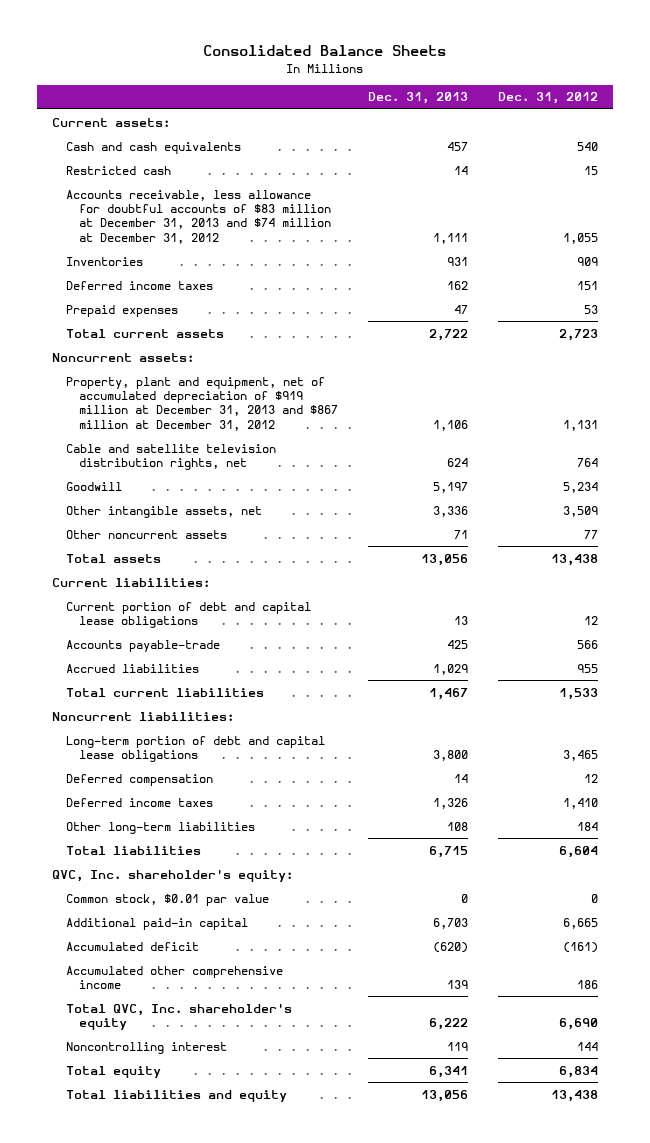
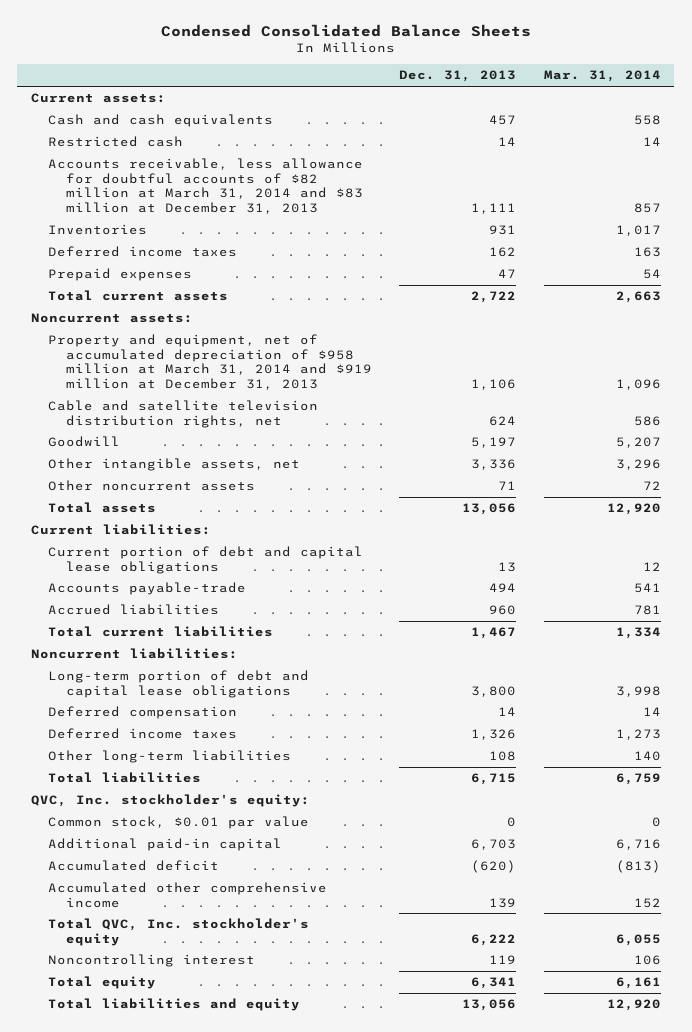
[203,45,447,57] Consolidated Balance Sheets -> [160,23,531,37] Condensed Consolidated Balance Sheets
[498,92,599,105] Dec. 31, 2012 -> none
none -> [543,70,661,83] Mar. 31, 2014
[65,189,332,244] Accounts receivable, less allowance for doubtful accounts of $83 million at December 31, 2013 and $74 million at December 31, 2012 -> [48,158,364,215] Accounts receivable, less allowance for doubtful accounts of $82 million at March 31, 2014 and $83 million at December 31, 2013
[65,376,339,431] Property, plant and equipment, net of accumulated depreciation of $919 million at December 31, 2013 and $867 million at December 31, 2012 -> [48,334,372,391] Property and equipment, net of accumulated depreciation of $958 million at March 31, 2014 and $919 million at December 31, 2013
[447,639,469,649] 425 -> [489,583,517,593] 494
[433,663,469,675] 1,029 -> [489,605,517,616] 960
[52,868,294,882] QVC, Inc. shareholder's equity: -> [30,794,310,808] QVC, Inc. stockholder's equity:
[65,1002,292,1030] Total QVC, Inc. shareholder's equity -> [48,918,310,946] Total QVC, Inc. stockholder's equity

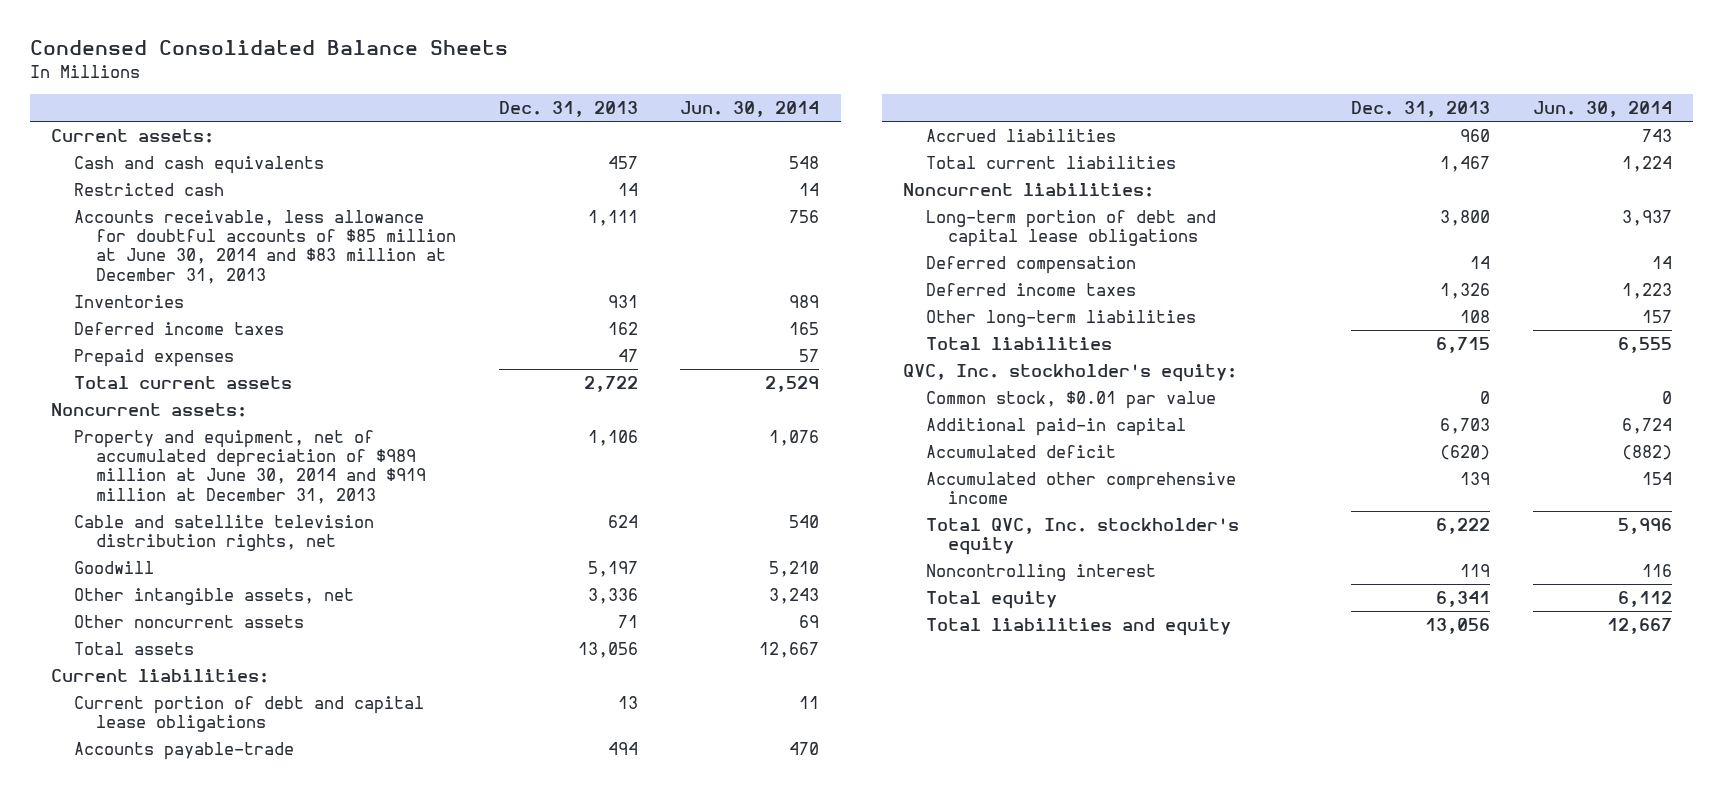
[543,70,661,83] Mar. 31, 2014 -> none
none -> [680,100,820,117] Jun. 30, 2014
[48,158,364,215] Accounts receivable, less allowance for doubtful accounts of $82 million at March 31, 2014 and $83 million at December 31, 2013 -> [73,209,457,284] Accounts receivable, less allowance for doubtful accounts of $85 million at June 30, 2014 and $83 million at December 31, 2013
[48,334,372,391] Property and equipment, net of accumulated depreciation of $958 million at March 31, 2014 and $919 million at December 31, 2013 -> [73,429,427,504] Property and equipment, net of accumulated depreciation of $989 million at June 30, 2014 and $919 million at December 31, 2013

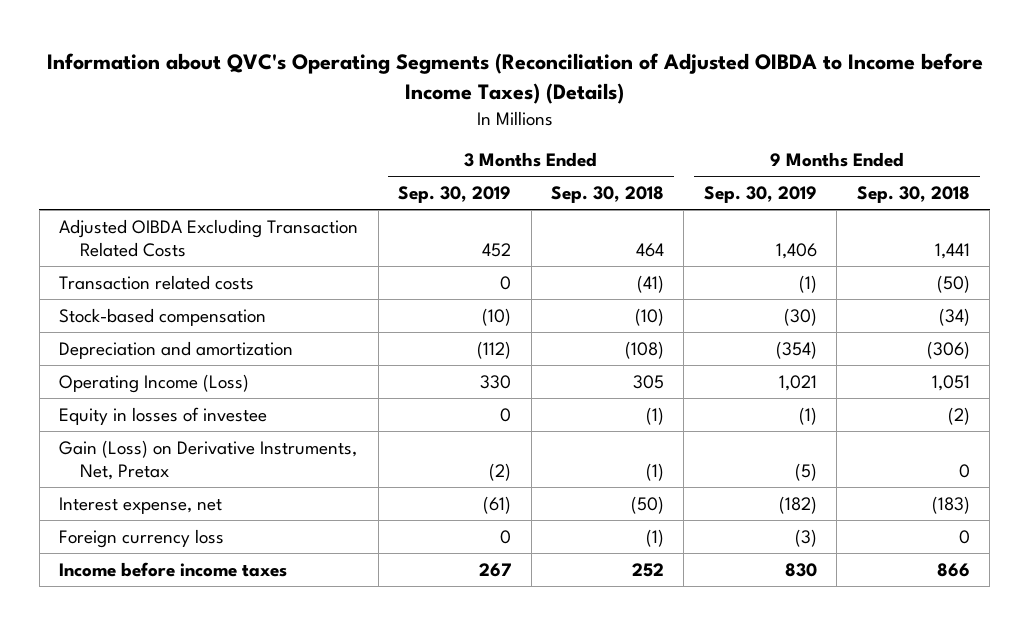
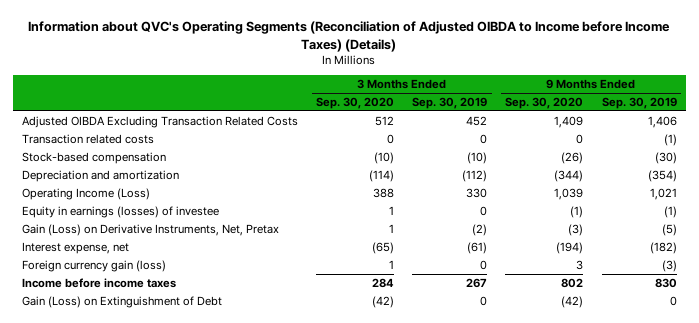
[551,186,665,204] Sep. 30, 2018 -> none
[856,186,970,204] Sep. 30, 2018 -> none
none -> [316,96,395,109] Sep. 30, 2020
none -> [505,96,584,109] Sep. 30, 2020
[59,406,268,425] Equity in losses of investee -> [22,205,220,218] Equity in earnings (losses) of investee
[59,528,225,548] Foreign currency loss -> [22,259,167,272] Foreign currency gain (loss)
none -> [22,295,223,308] Gain (Loss) on Extinguishment of Debt

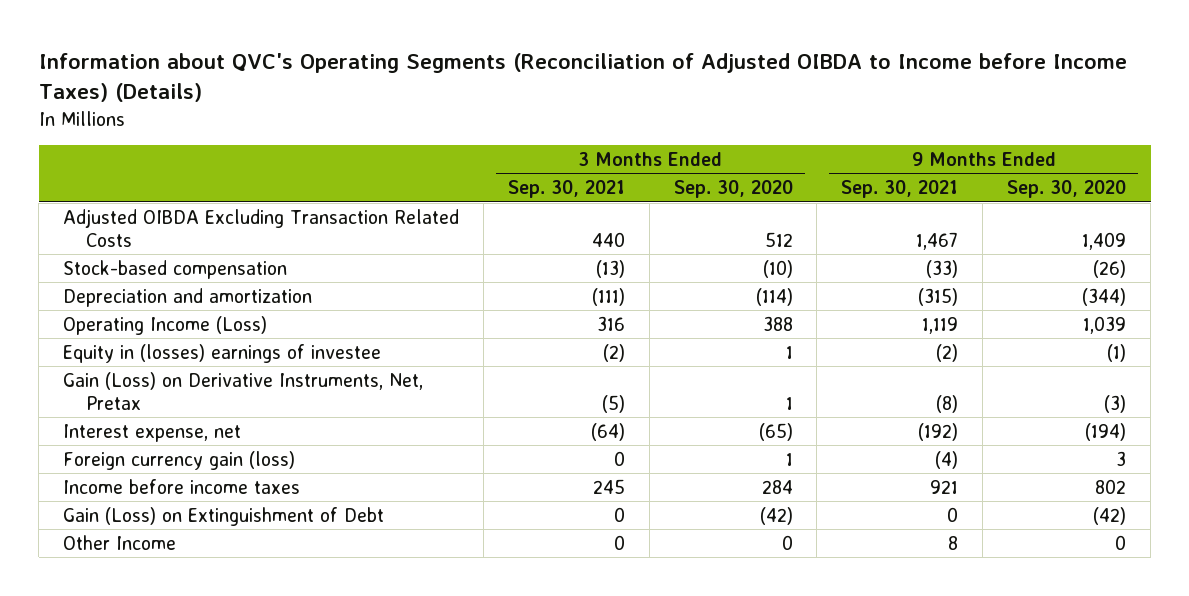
[412,96,488,109] Sep. 30, 2019 -> none
[601,96,677,109] Sep. 30, 2019 -> none
none -> [507,180,625,199] Sep. 30, 2021
none -> [841,180,959,199] Sep. 30, 2021
[22,133,155,144] Transaction related costs -> none
[22,205,220,218] Equity in earnings (losses) of investee -> [63,343,382,363] Equity in (losses) earnings of investee
none -> [63,534,177,550] Other Income

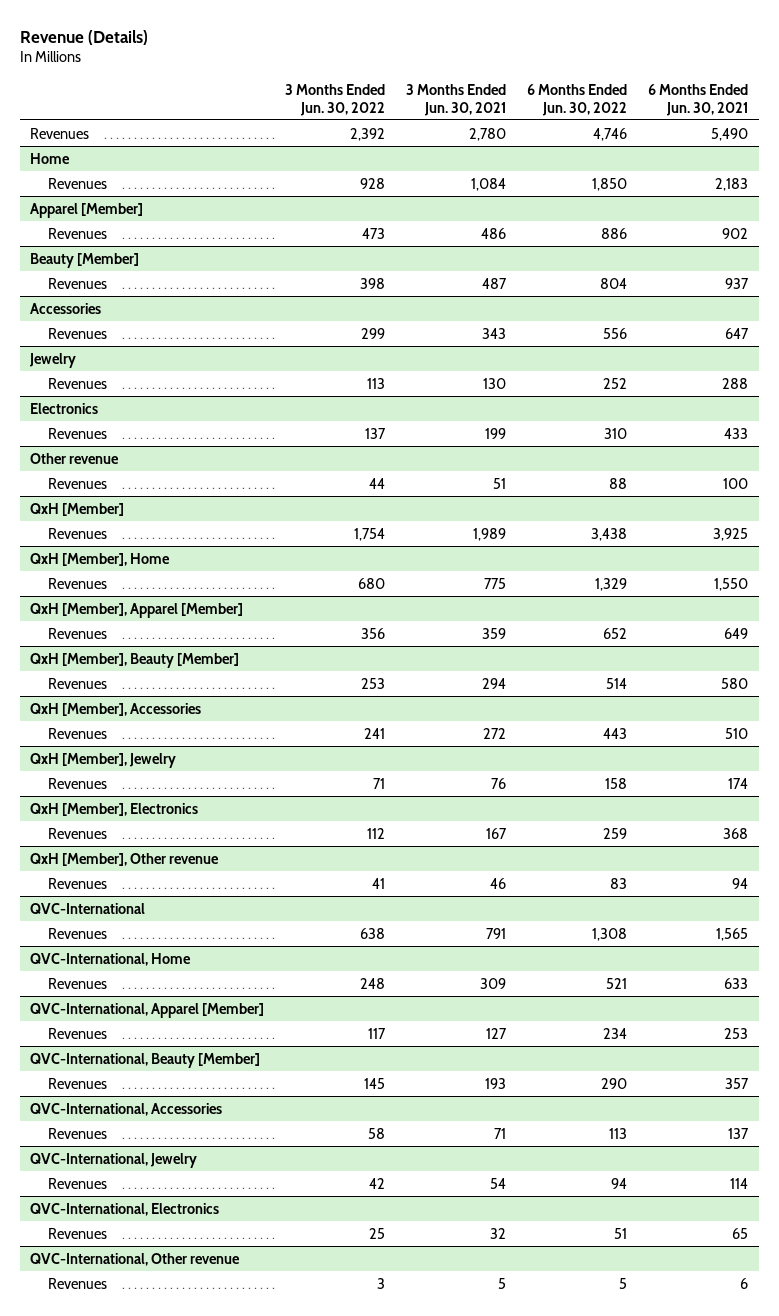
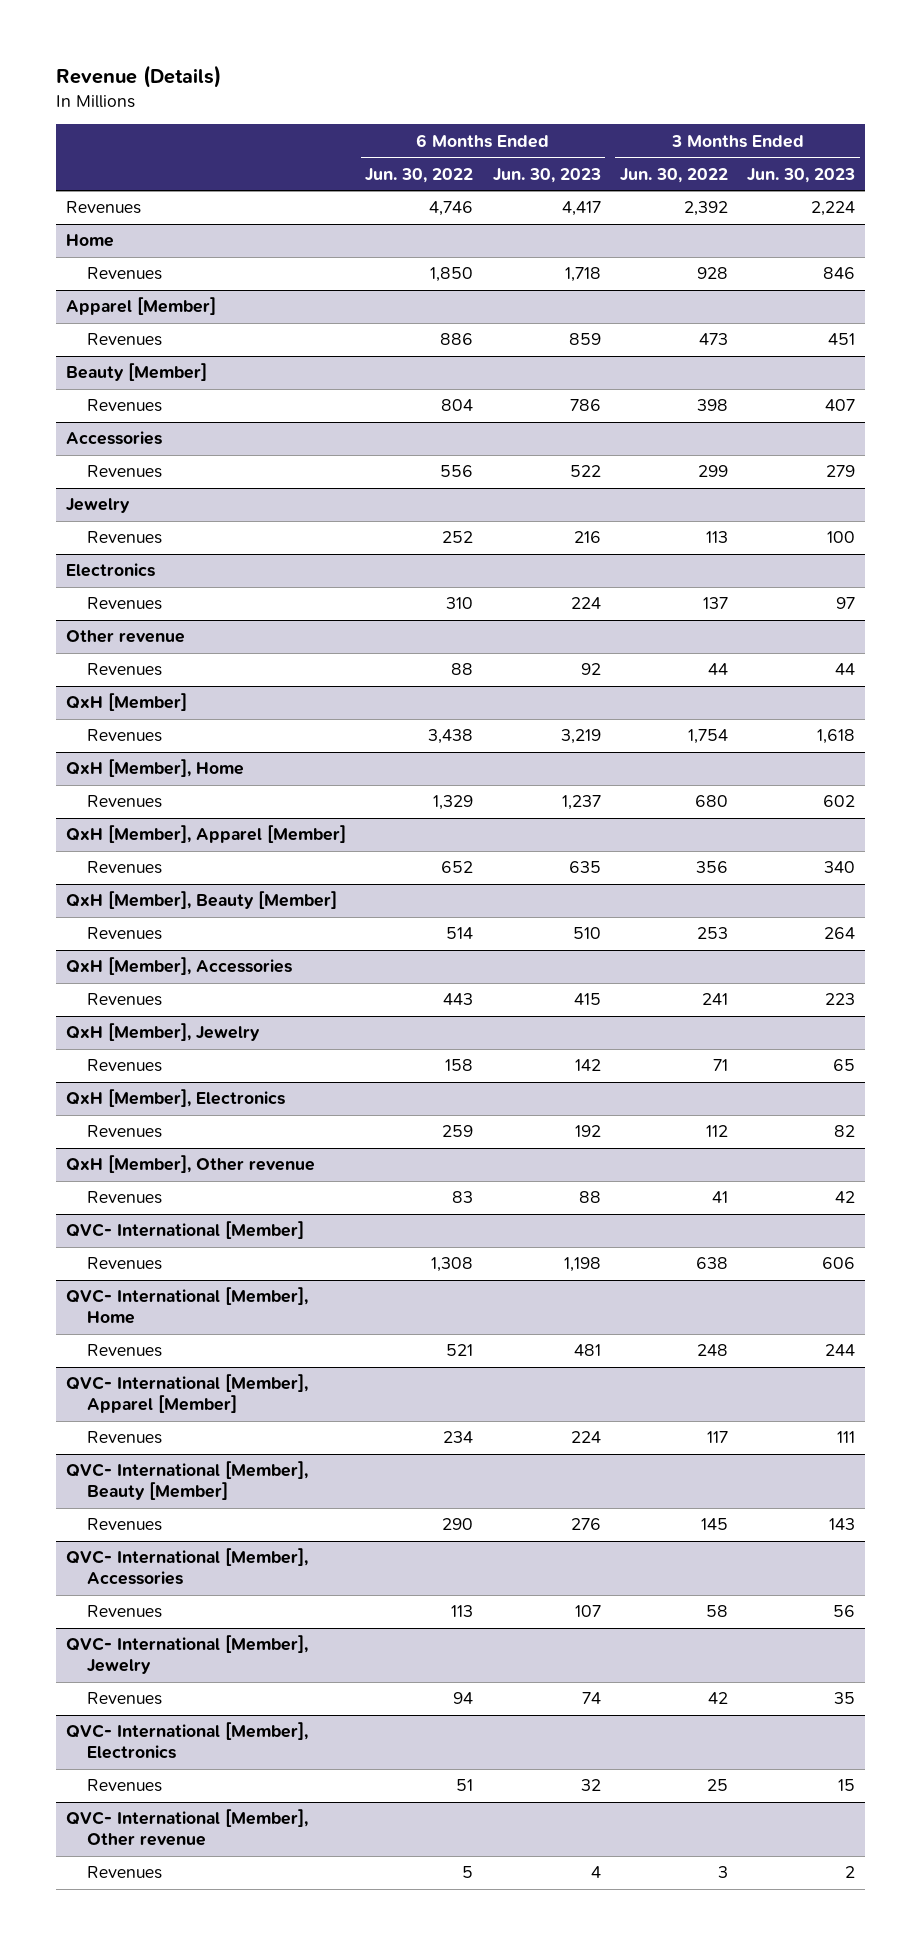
[406,83,507,116] 3 Months Ended Jun. 30, 2021 -> none
[648,83,749,116] 6 Months Ended Jun. 30, 2021 -> none
none -> [492,167,601,183] Jun. 30, 2023
none -> [747,167,856,183] Jun. 30, 2023
[30,902,146,914] QVC-International -> [66,1221,305,1240] QVC- International [Member]
[30,952,192,966] QVC-International, Home -> [66,1287,309,1325] QVC- International [Member], Home
[30,1002,265,1018] QVC-International, Apparel [Member] -> [66,1374,309,1414] QVC- International [Member], Apparel [Member]
[30,1052,261,1068] QVC-International, Beauty [Member] -> [66,1461,309,1501] QVC- International [Member], Beauty [Member]
[30,1102,223,1116] QVC-International, Accessories -> [66,1548,309,1586] QVC- International [Member], Accessories
[30,1152,198,1168] QVC-International, Jewelry -> [66,1635,309,1675] QVC- International [Member], Jewelry
[30,1202,220,1216] QVC-International, Electronics -> [66,1722,309,1760] QVC- International [Member], Electronics
[30,1252,241,1266] QVC-International, Other revenue -> [66,1809,309,1847] QVC- International [Member], Other revenue

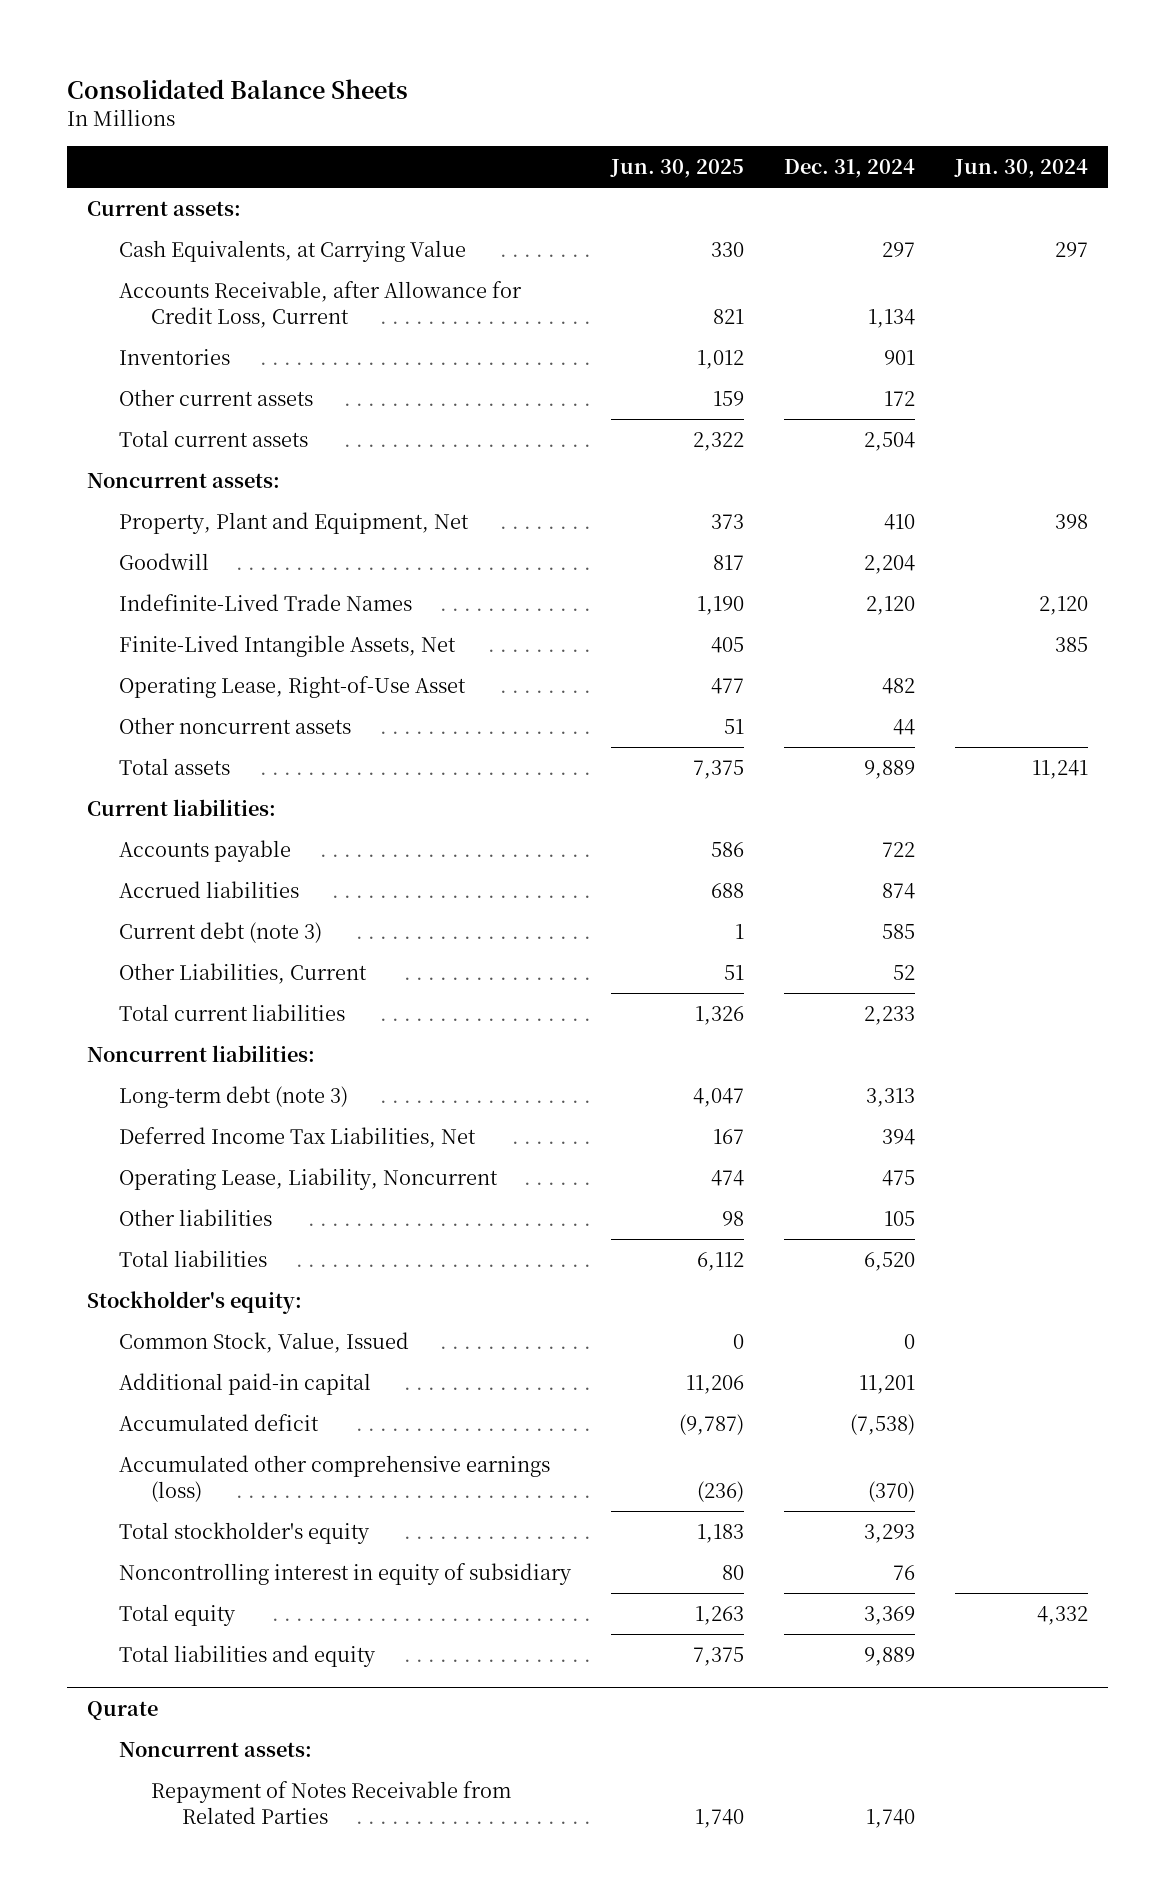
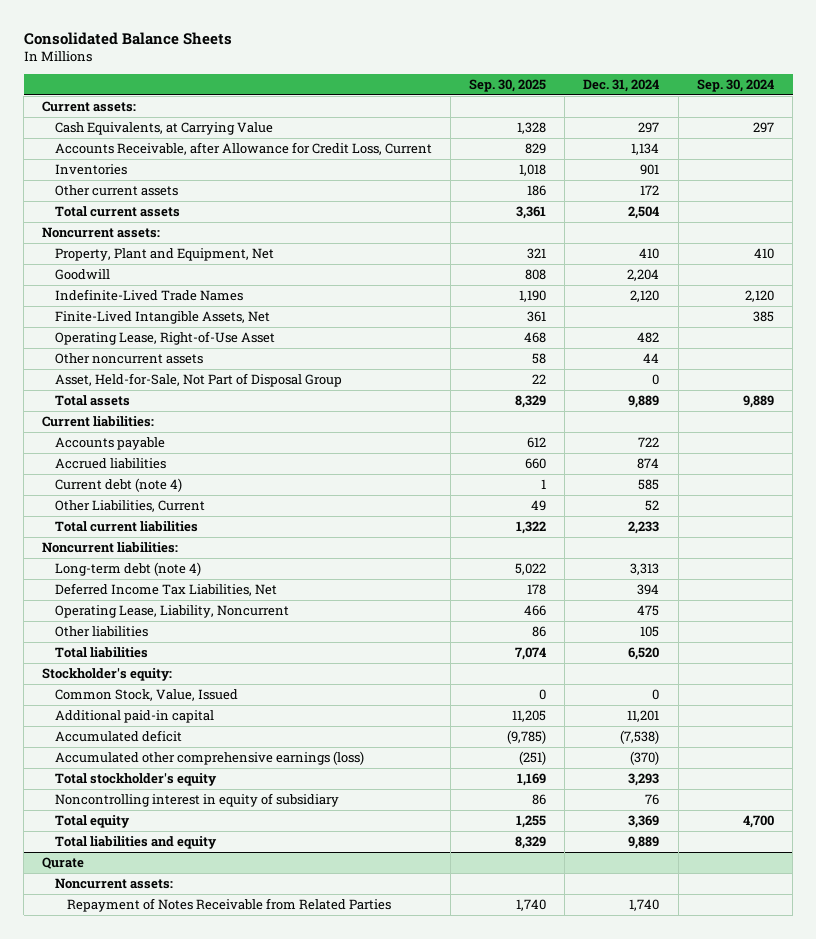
[609,158,744,178] Jun. 30, 2025 -> none
[953,158,1088,178] Jun. 30, 2024 -> none
none -> [468,78,546,92] Sep. 30, 2025
none -> [696,78,774,92] Sep. 30, 2024
none -> [54,373,342,388] Asset, Held-for-Sale, Not Part of Disposal Group
[118,921,322,943] Current debt (note 3) -> [54,478,182,493] Current debt (note 4)
[118,1085,348,1108] Long-term debt (note 3) -> [54,562,201,577] Long-term debt (note 4)

